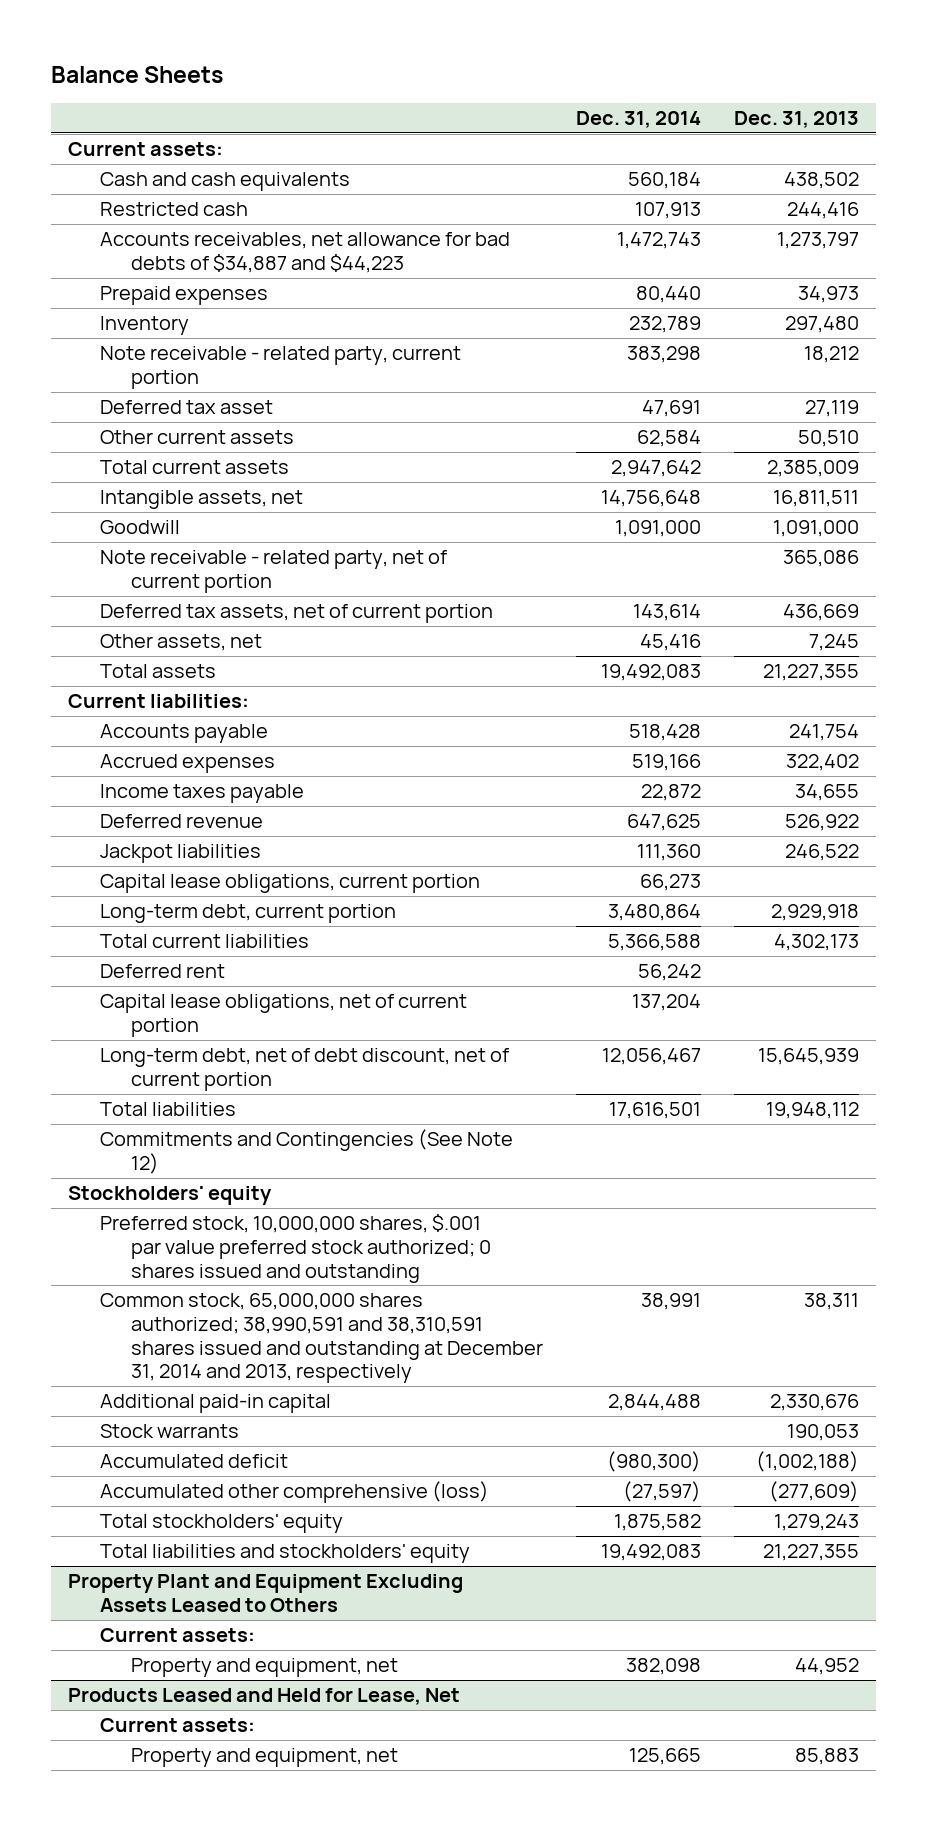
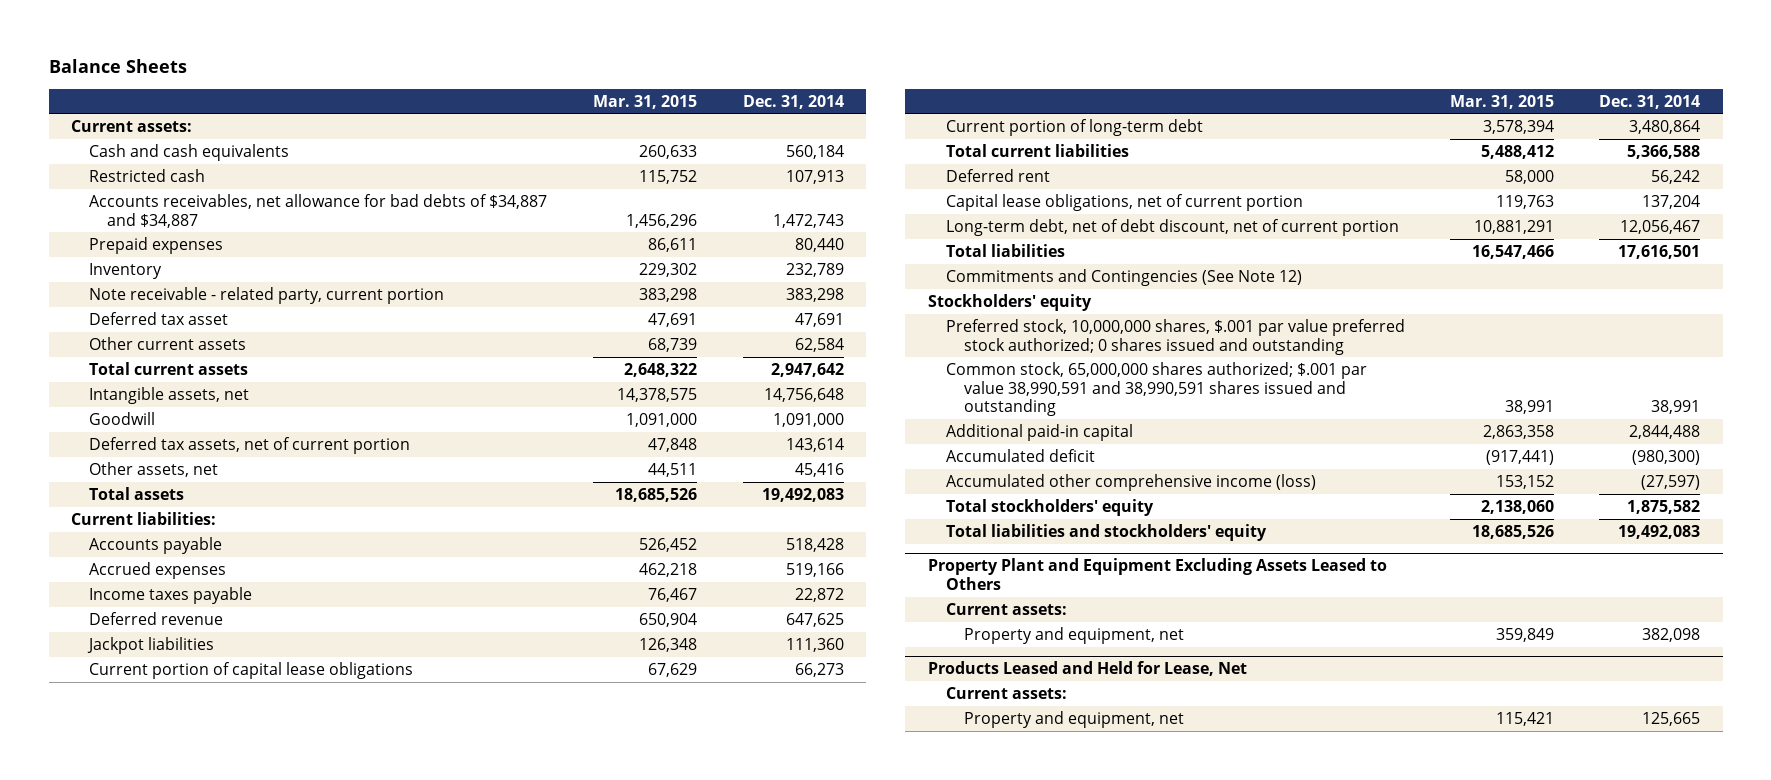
[734,110,860,128] Dec. 31, 2013 -> none
none -> [593,94,698,109] Mar. 31, 2015
[99,232,510,273] Accounts receivables, net allowance for bad debts of $34,887 and $44,223 -> [89,193,548,228] Accounts receivables, net allowance for bad debts of $34,887 and $34,887
[99,550,447,593] Note receivable - related party, net of current portion -> none
[99,874,480,894] Capital lease obligations, current portion -> [89,661,414,679] Current portion of capital lease obligations
[99,904,396,924] Long-term debt, current portion -> [945,118,1203,136] Current portion of long-term debt
[99,1293,544,1384] Common stock, 65,000,000 shares authorized; 38,990,591 and 38,310,591 shares issued and outstanding at December 31, 2014 and 2013, respectively -> [945,361,1367,417] Common stock, 65,000,000 shares authorized; $.001 par value 38,990,591 and 38,990,591 shares issued and outstanding
[99,1424,239,1439] Stock warrants -> none
[99,1481,489,1504] Accumulated other comprehensive (loss) -> [945,473,1316,491] Accumulated other comprehensive income (loss)

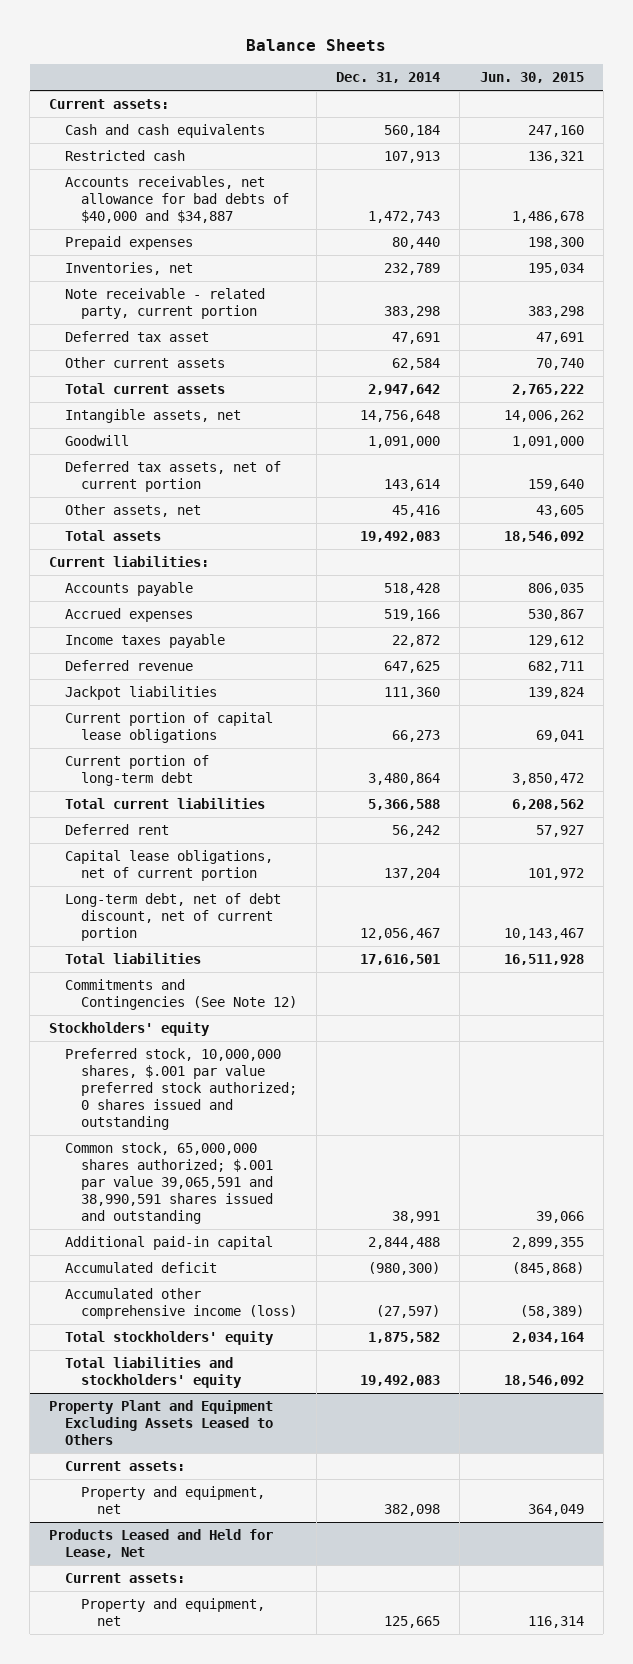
[593,94,698,109] Mar. 31, 2015 -> none
none -> [479,72,584,84] Jun. 30, 2015
[89,193,548,228] Accounts receivables, net allowance for bad debts of $34,887 and $34,887 -> [65,175,289,223] Accounts receivables, net allowance for bad debts of $40,000 and $34,887
[89,262,163,279] Inventory -> [65,261,194,275] Inventories, net
[945,361,1367,417] Common stock, 65,000,000 shares authorized; $.001 par value 38,990,591 and 38,990,591 shares issued and outstanding -> [65,1141,273,1224] Common stock, 65,000,000 shares authorized; $.001 par value 39,065,591 and 38,990,591 shares issued and outstanding

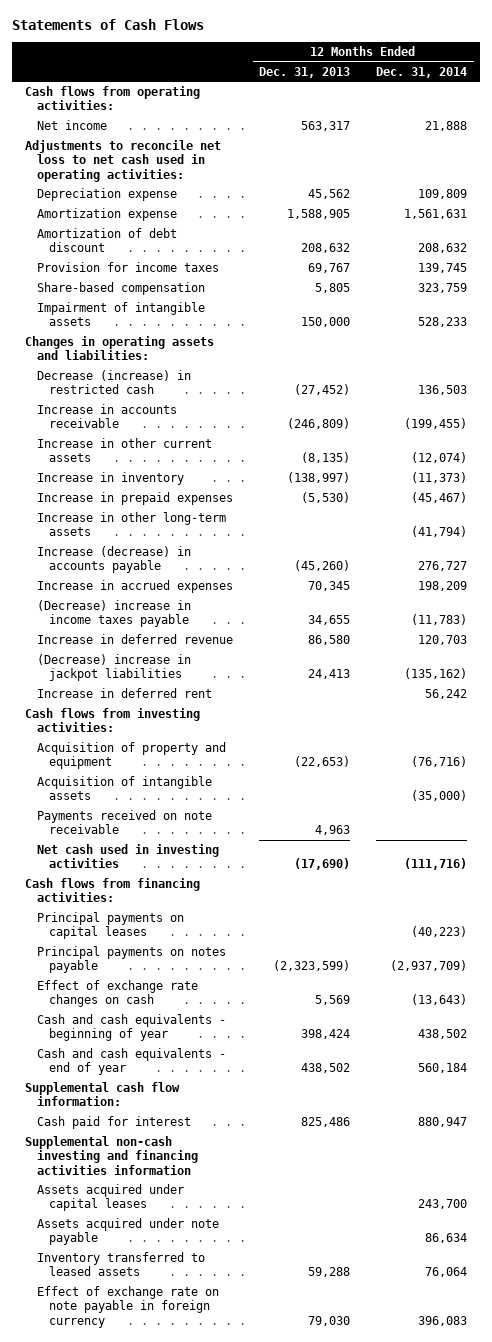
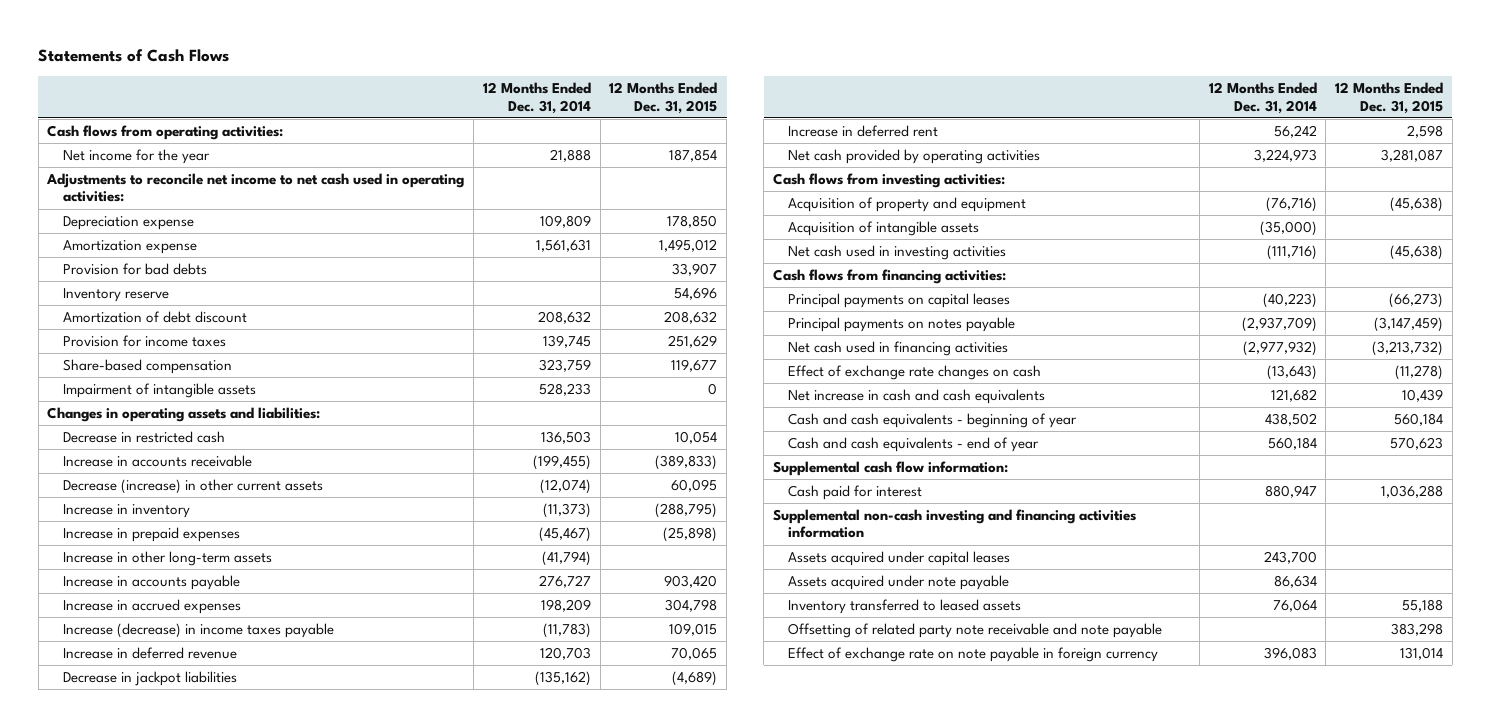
[259,66,351,78] Dec. 31, 2013 -> none
none -> [609,82,718,114] 12 Months Ended Dec. 31, 2015
[37,120,108,131] Net income -> [62,149,210,165] Net income for the year
[24,140,221,182] Adjustments to reconcile net loss to net cash used in operating activities: -> [46,173,465,203] Adjustments to reconcile net income to net cash used in operating activities:
none -> [62,263,207,276] Provision for bad debts
none -> [62,288,169,303] Inventory reserve
[37,370,192,395] Decrease (increase) in restricted cash -> [62,431,225,444] Decrease in restricted cash
[37,438,213,463] Increase in other current assets -> [62,479,323,495] Decrease (increase) in other current assets
[37,546,192,574] Increase (decrease) in accounts payable -> [62,575,240,591] Increase in accounts payable
[37,600,192,628] (Decrease) increase in income taxes payable -> [62,623,334,639] Increase (decrease) in income taxes payable
[37,654,192,682] (Decrease) increase in jackpot liabilities -> [62,671,237,687] Decrease in jackpot liabilities
none -> [788,149,1041,165] Net cash provided by operating activities
[37,810,213,835] Payments received on note receivable -> none
none -> [788,341,1009,357] Net cash used in financing activities
none -> [788,389,1046,405] Net increase in cash and cash equivalents
none -> [788,623,1163,639] Offsetting of related party note receivable and note payable

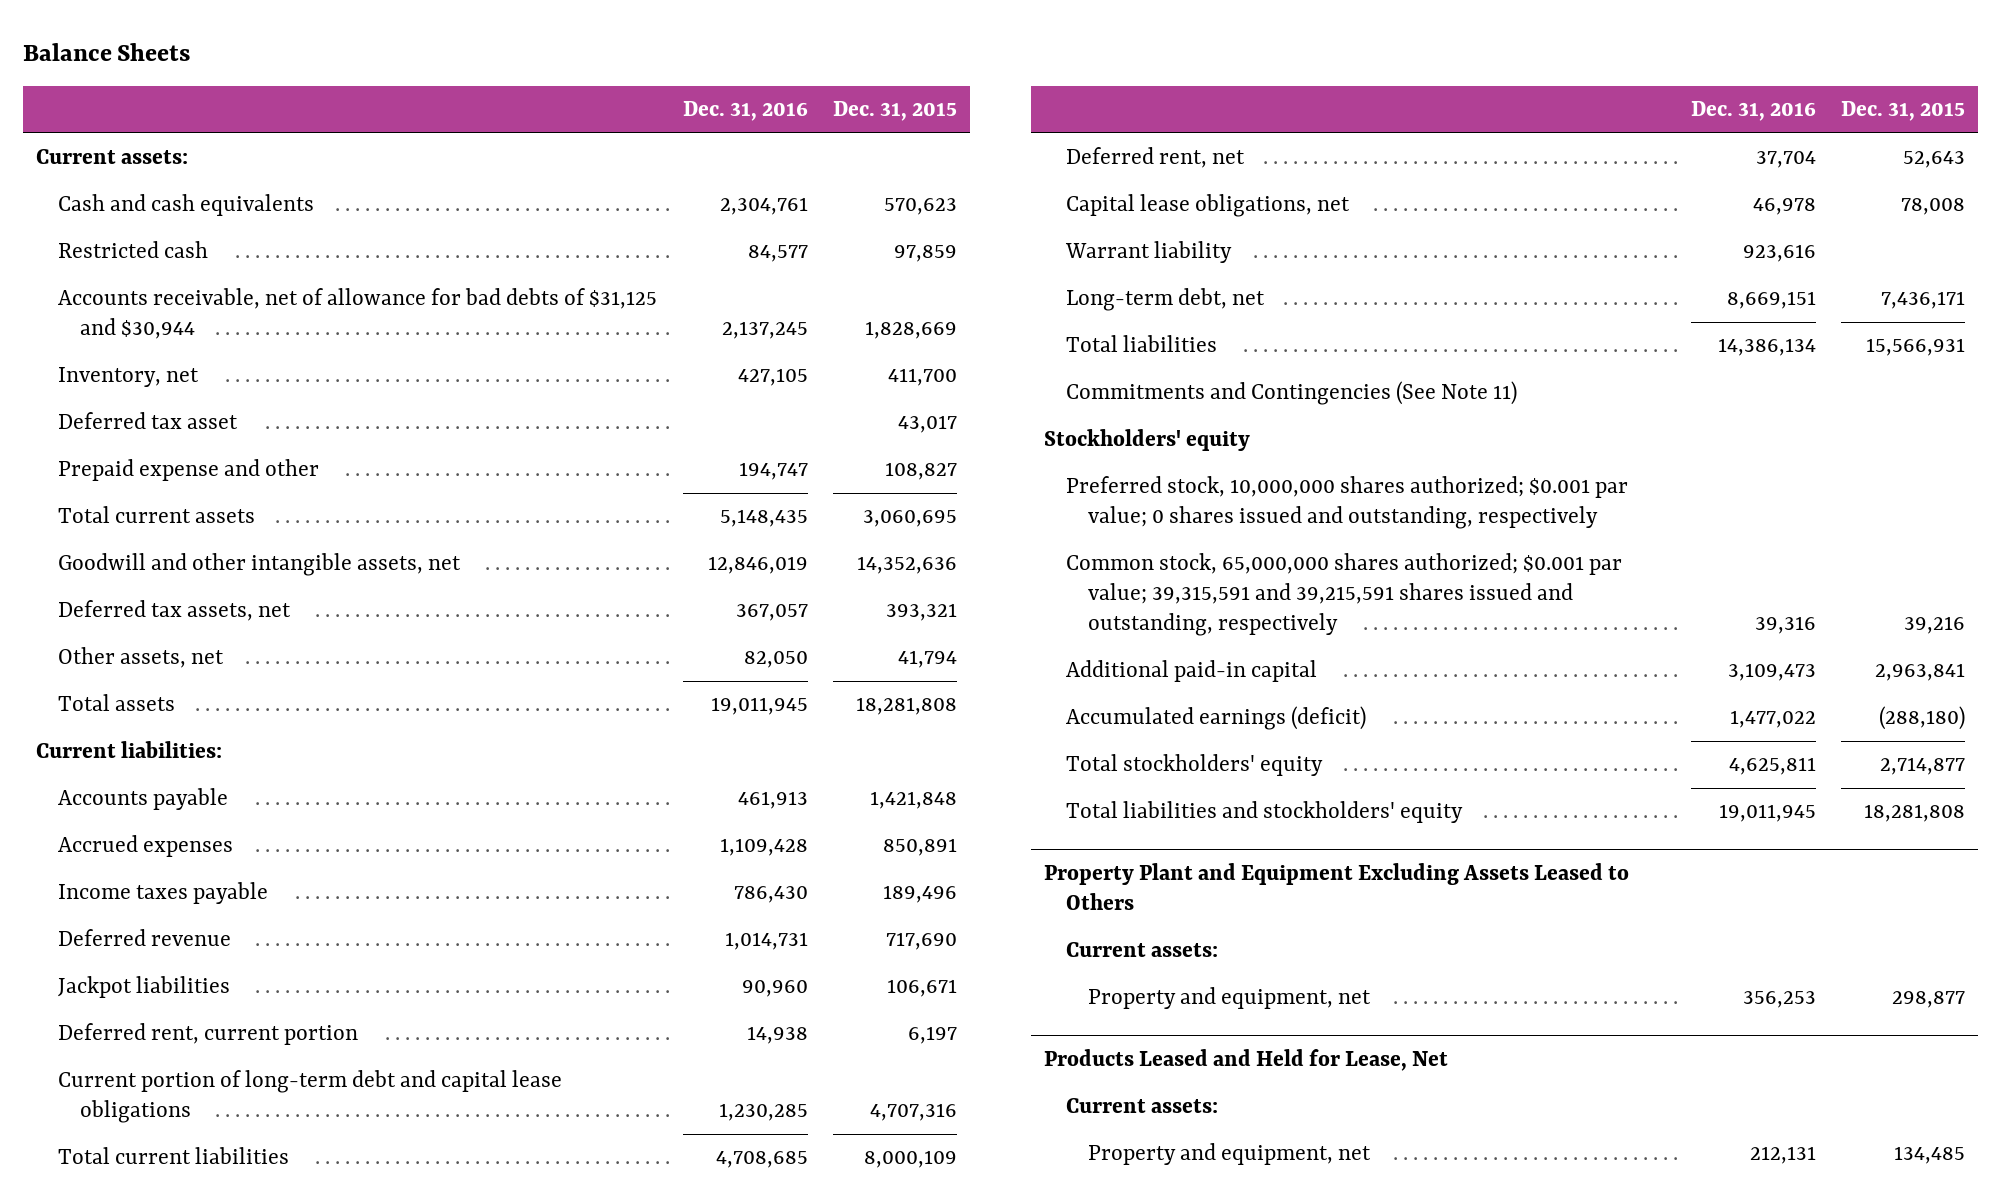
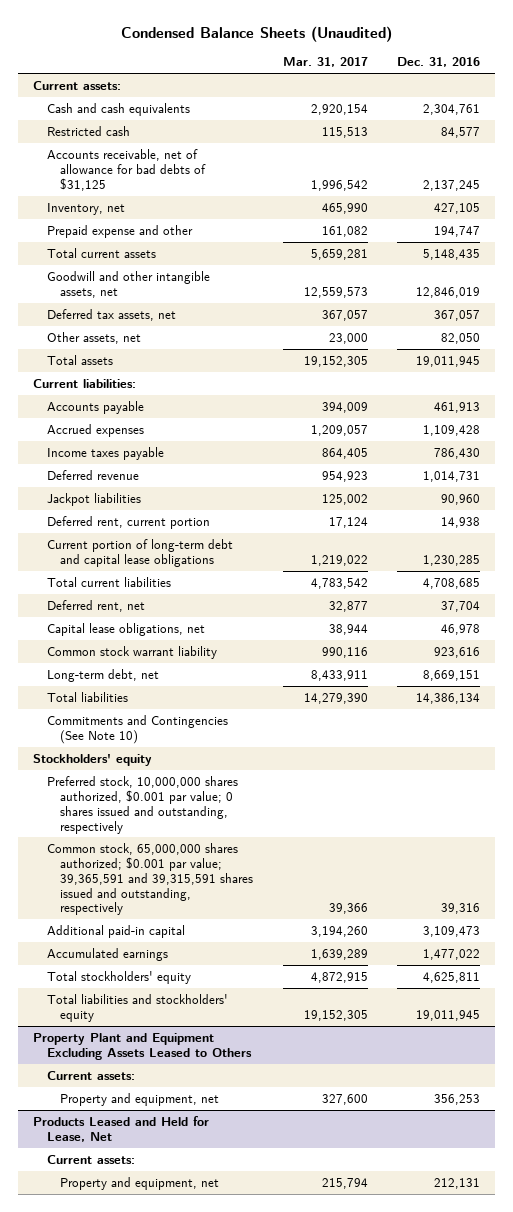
[23,43,191,62] Balance Sheets -> [120,26,392,43] Condensed Balance Sheets (Unaudited)
[833,101,958,122] Dec. 31, 2015 -> none
none -> [282,57,368,68] Mar. 31, 2017
[57,288,657,340] Accounts receivable, net of allowance for bad debts of $31,125 and $30,944 -> [46,148,207,191] Accounts receivable, net of allowance for bad debts of $31,125
[57,412,238,430] Deferred tax asset -> none
[1065,241,1233,264] Warrant liability -> [46,645,217,659] Common stock warrant liability
[1066,381,1518,406] Commitments and Contingencies (See Note 11) -> [46,714,228,744] Commitments and Contingencies (See Note 10)
[1066,476,1629,530] Preferred stock, 10,000,000 shares authorized; $0.001 par value; 0 shares issued and outstanding, respectively -> [46,775,238,834] Preferred stock, 10,000,000 shares authorized, $0.001 par value; 0 shares issued and outstanding, respectively
[1066,553,1623,637] Common stock, 65,000,000 shares authorized; $0.001 par value; 39,315,591 and 39,215,591 shares issued and outstanding, respectively -> [46,842,254,916] Common stock, 65,000,000 shares authorized; $0.001 par value; 39,365,591 and 39,315,591 shares issued and outstanding, respectively
[1066,706,1367,731] Accumulated earnings (deficit) -> [46,947,168,961] Accumulated earnings

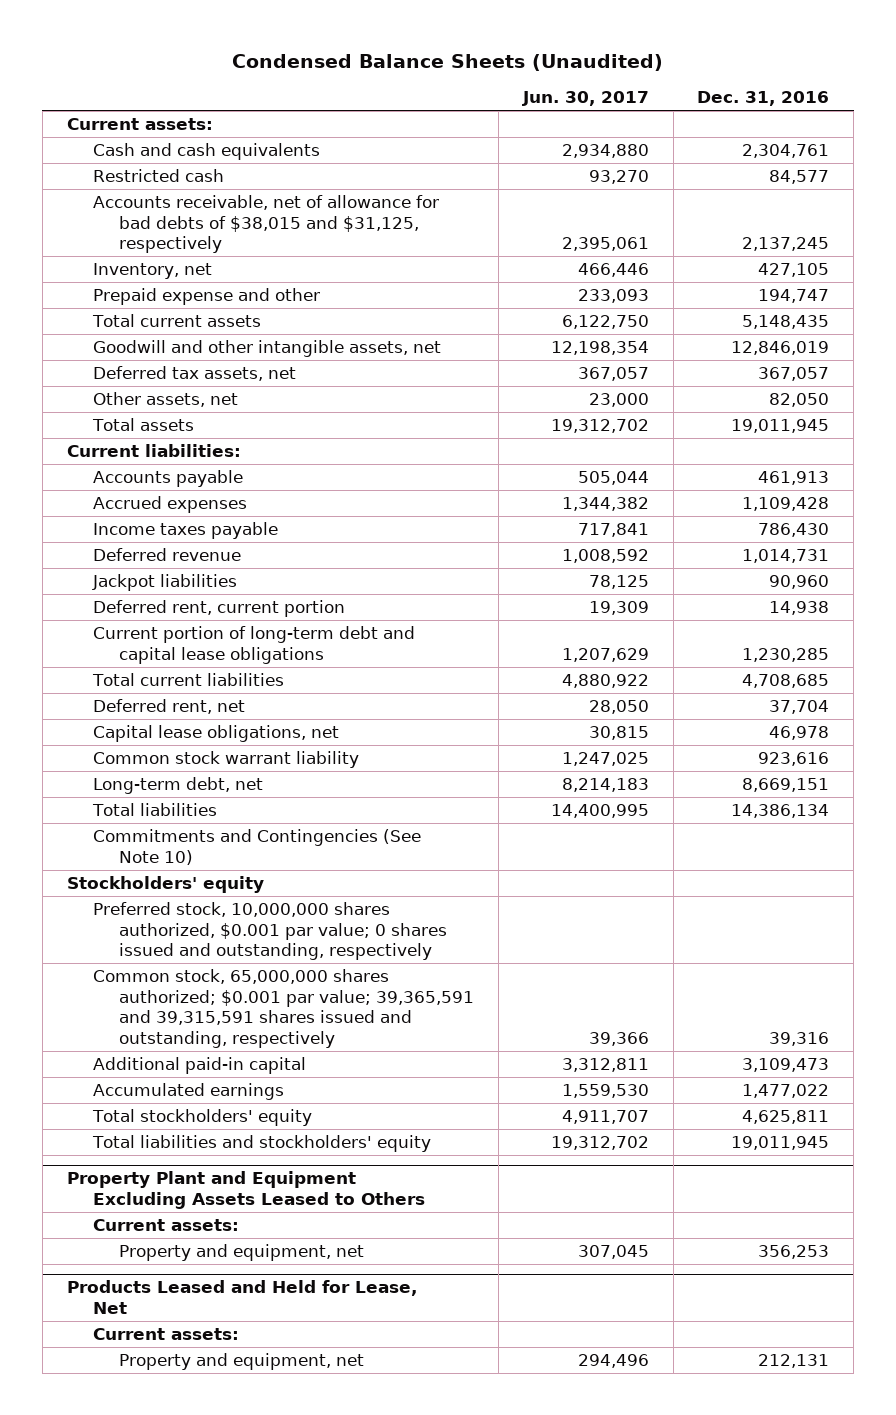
[282,57,368,68] Mar. 31, 2017 -> none
none -> [521,91,649,107] Jun. 30, 2017
[46,148,207,191] Accounts receivable, net of allowance for bad debts of $31,125 -> [92,194,439,254] Accounts receivable, net of allowance for bad debts of $38,015 and $31,125, respectively

